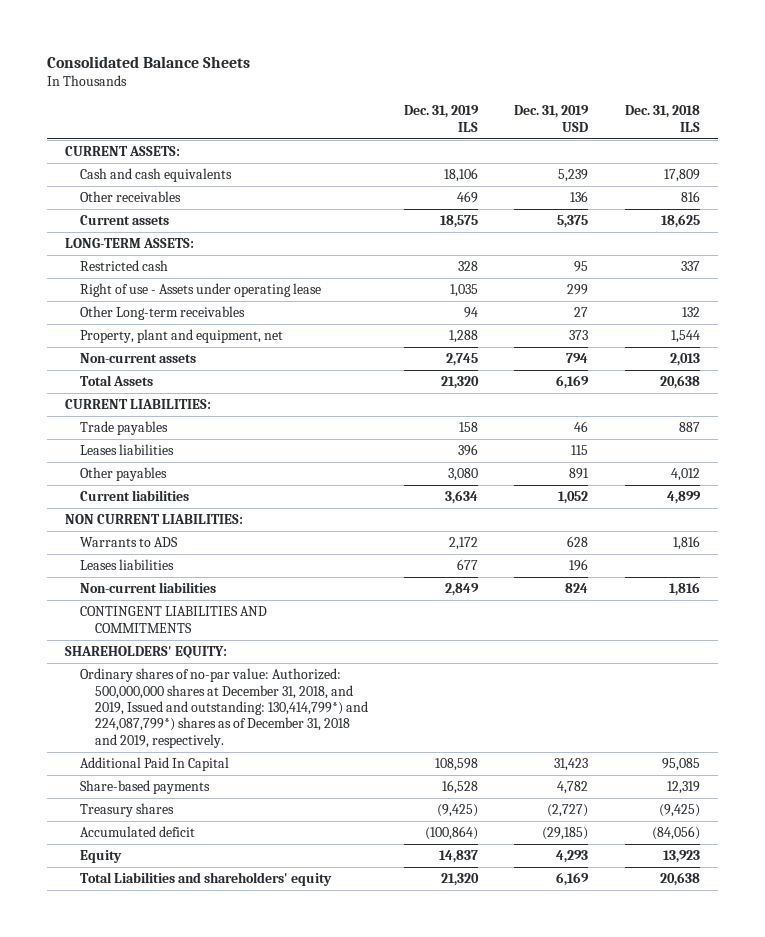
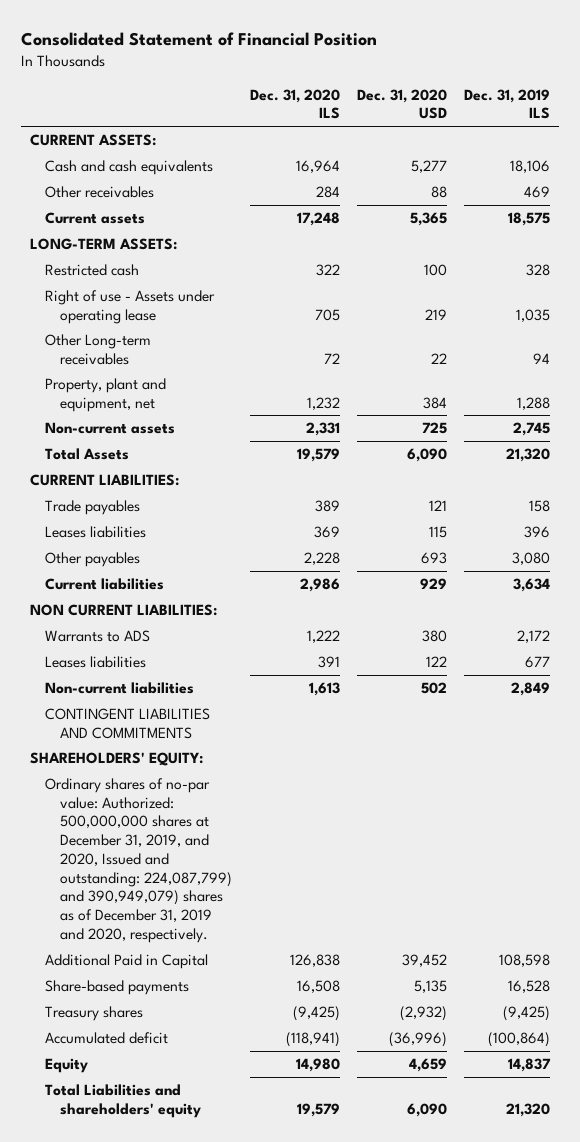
[46,55,250,68] Consolidated Balance Sheets -> [21,32,378,47] Consolidated Statement of Financial Position
[514,105,590,132] Dec. 31, 2019 USD -> none
[624,105,700,132] Dec. 31, 2018 ILS -> none
none -> [249,88,340,120] Dec. 31, 2020 ILS
none -> [357,88,448,120] Dec. 31, 2020 USD
[79,668,368,748] Ordinary shares of no-par value: Authorized: 500,000,000 shares at December 31, 2018, and 2019, Issued and outstanding: 130,414,799*) and 224,087,799*) shares as of December 31, 2018 and 2019, respectively. -> [45,778,233,943] Ordinary shares of no-par value: Authorized: 500,000,000 shares at December 31, 2019, and 2020, Issued and outstanding: 224,087,799) and 390,949,079) shares as of December 31, 2019 and 2020, respectively.
[79,757,229,772] Additional Paid In Capital -> [45,954,209,970] Additional Paid in Capital

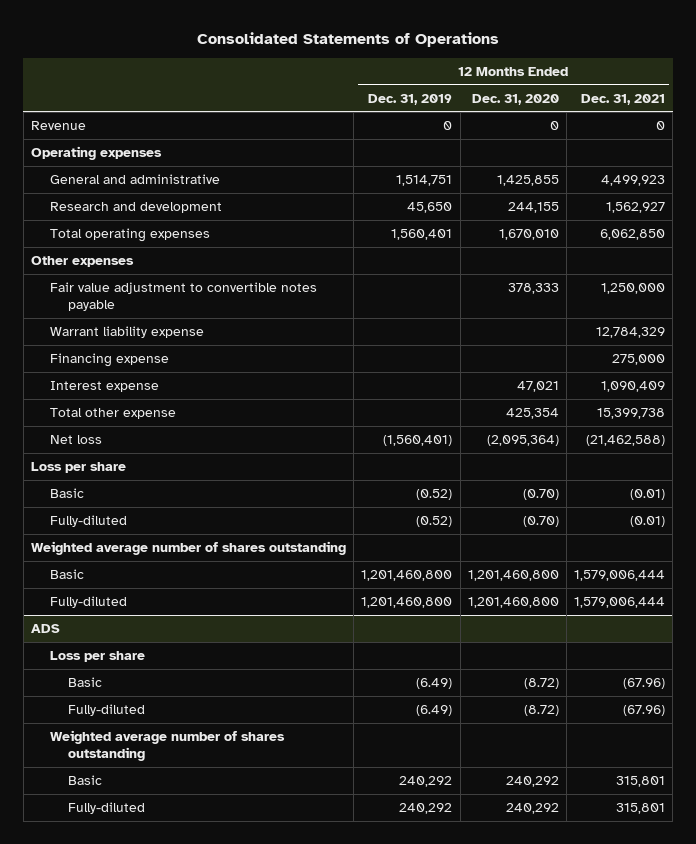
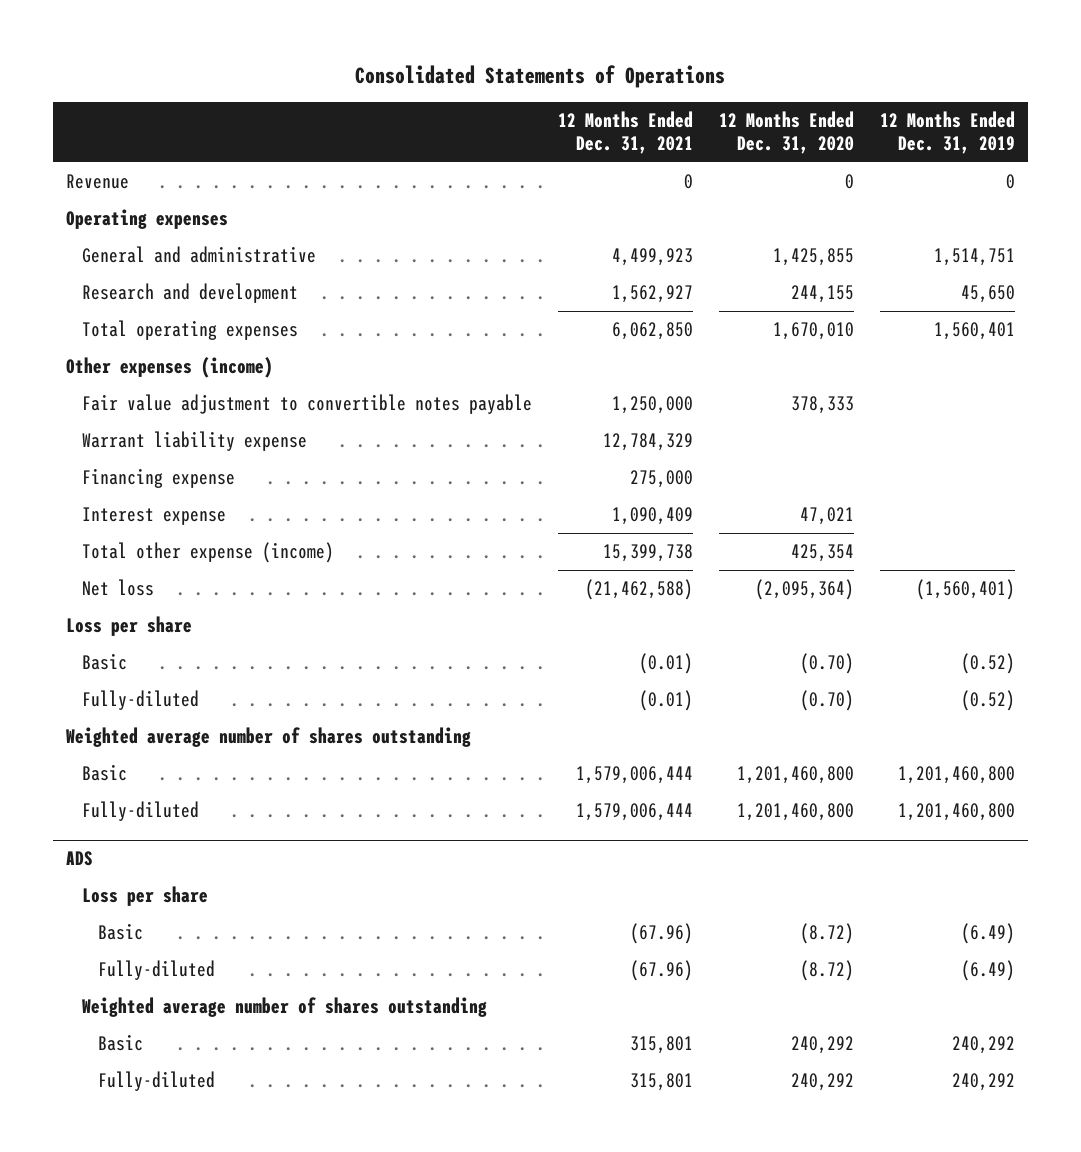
[31,256,135,268] Other expenses -> [65,357,273,379] Other expenses (income)
[49,408,176,420] Total other expense -> [81,542,334,564] Total other expense (income)

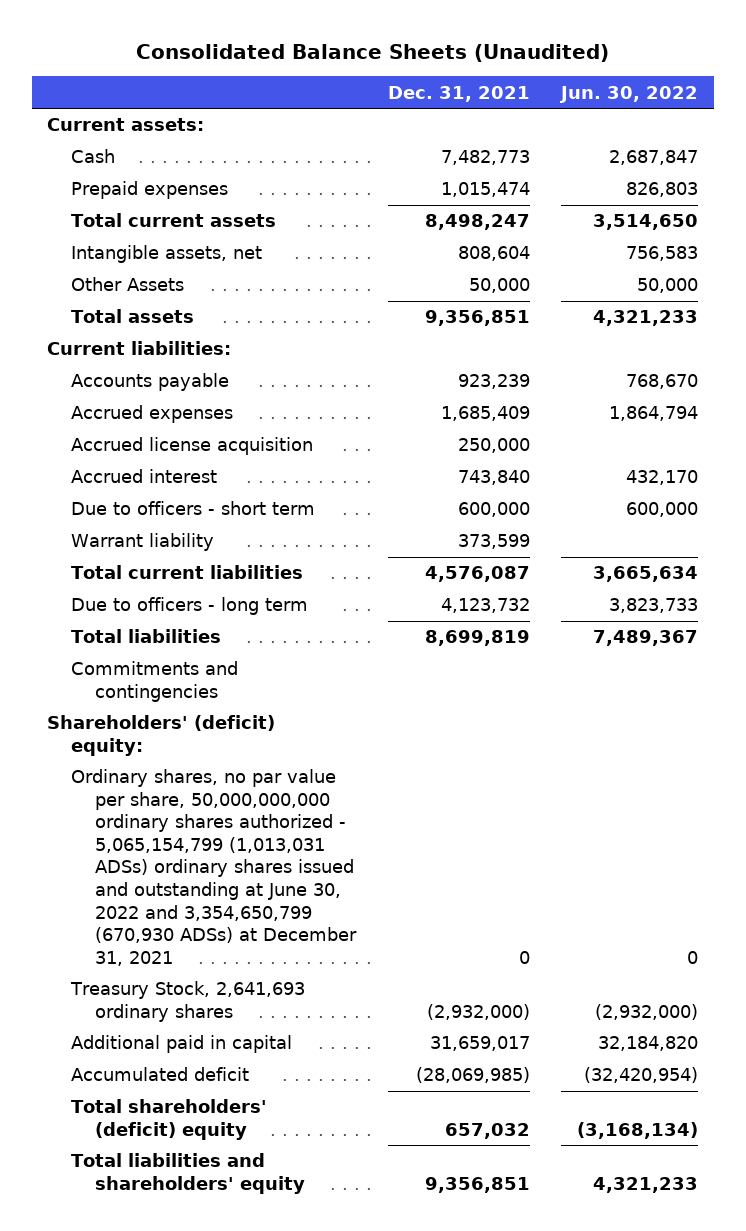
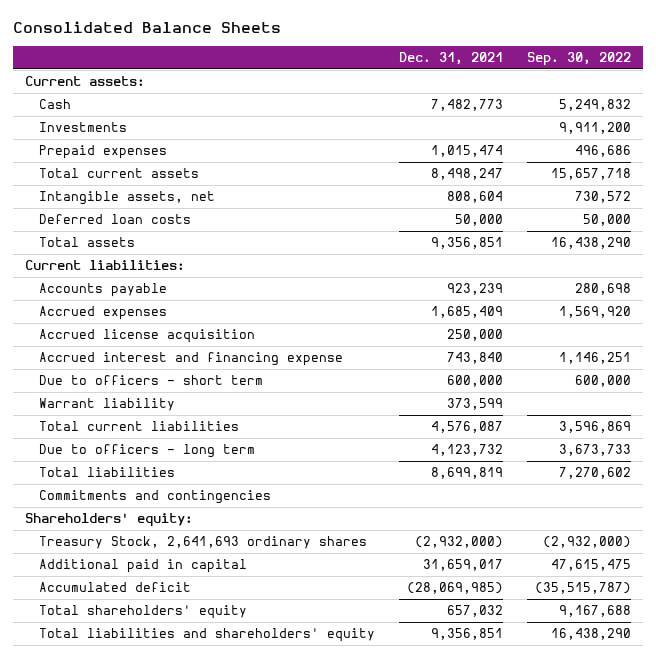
[135,43,609,62] Consolidated Balance Sheets (Unaudited) -> [13,21,282,34] Consolidated Balance Sheets
[559,85,699,103] Jun. 30, 2022 -> none
none -> [526,52,631,67] Sep. 30, 2022
none -> [39,122,128,133] Investments
[71,277,185,292] Other Assets -> none
none -> [39,214,192,225] Deferred loan costs
[71,469,218,484] Accrued interest -> [39,352,344,367] Accrued interest and financing expense
[71,769,358,966] Ordinary shares, no par value per share, 50,000,000,000 ordinary shares authorized - 5,065,154,799 (1,013,031 ADSs) ordinary shares issued and outstanding at June 30, 2022 and 3,354,650,799 (670,930 ADSs) at December 31, 2021 -> none
[47,715,276,756] Shareholders' (deficit) equity: -> [25,513,194,528] Shareholders' equity:
[71,1099,268,1140] Total shareholders' (deficit) equity -> [39,605,248,620] Total shareholders' equity

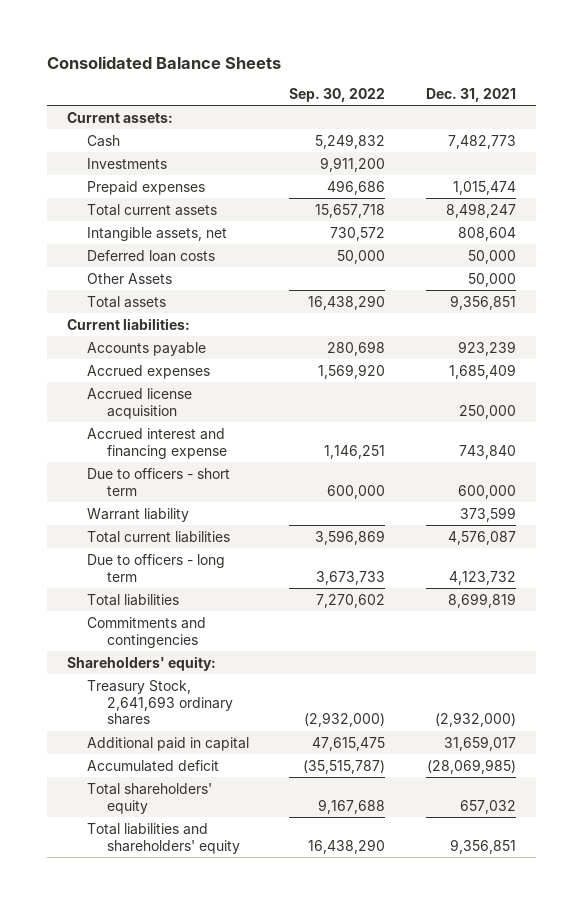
none -> [86,272,172,284] Other Assets

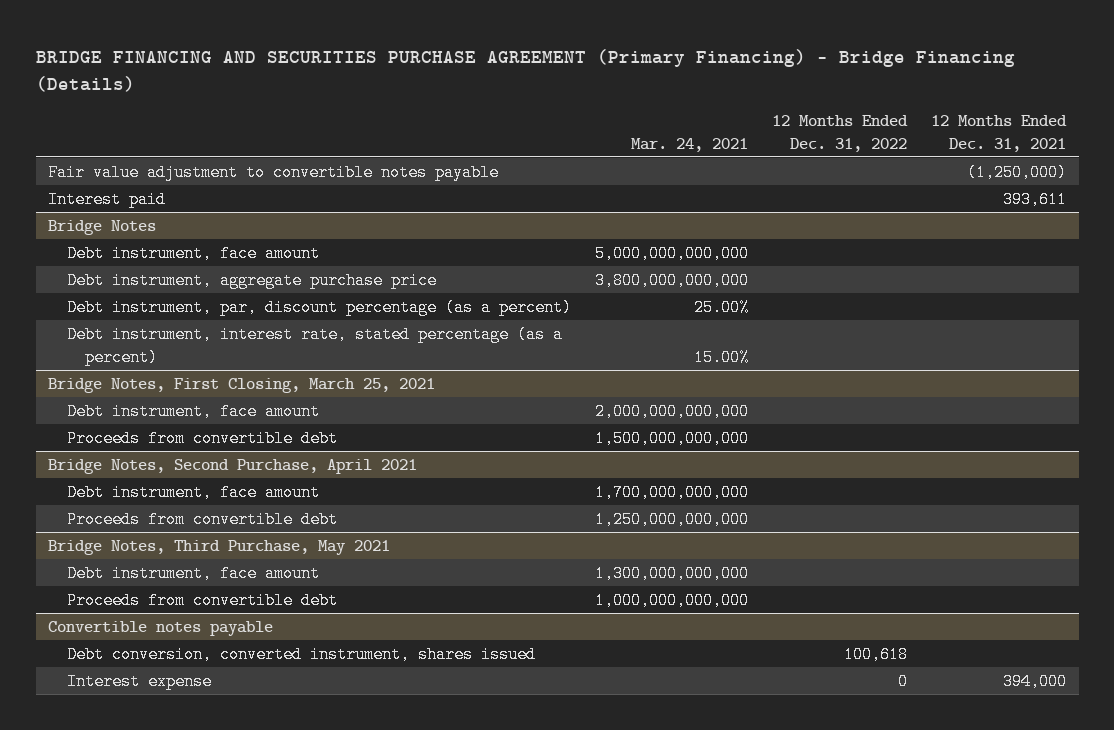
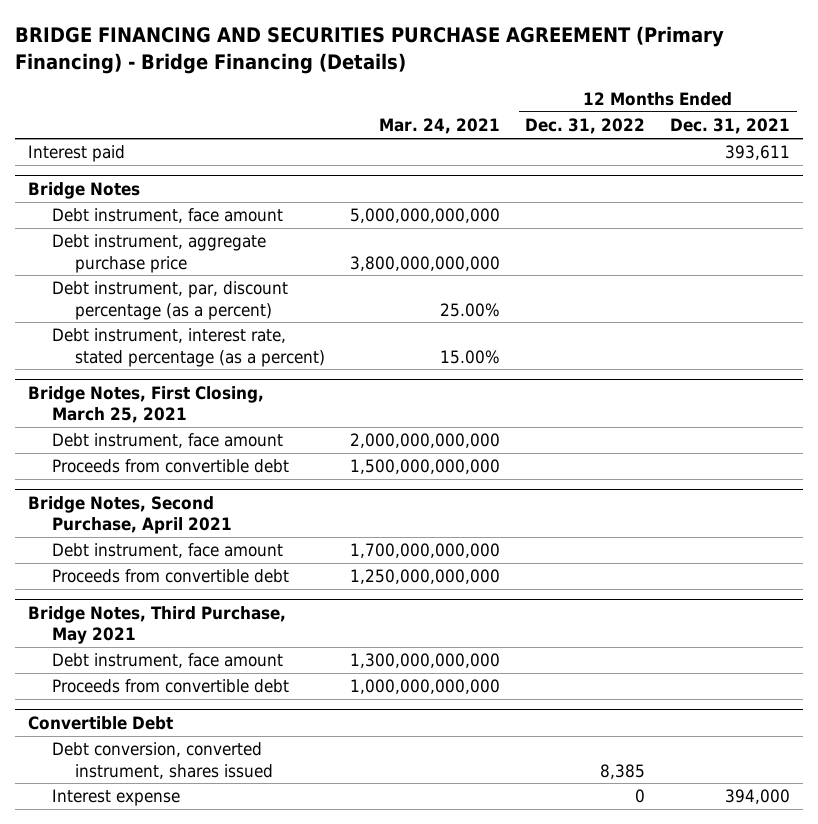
[47,163,499,181] Fair value adjustment to convertible notes payable -> none
[47,620,273,636] Convertible notes payable -> [27,716,173,731] Convertible Debt
[844,645,909,663] 100,618 -> [600,763,646,779] 8,385

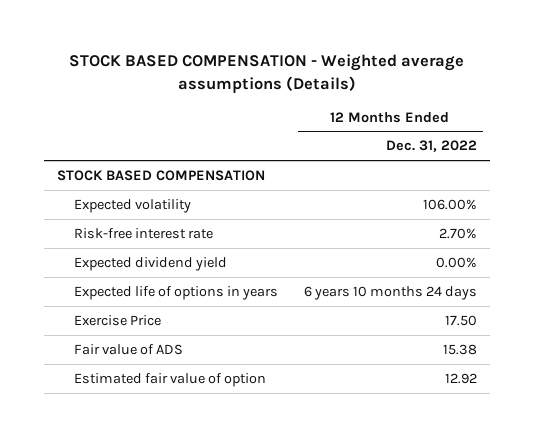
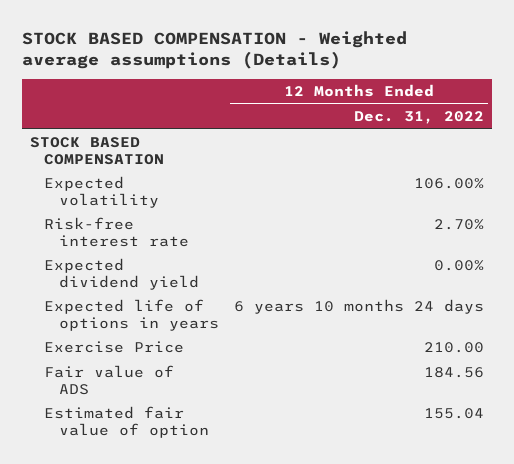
[444,314,477,326] 17.50 -> [423,342,484,354] 210.00
[442,343,477,355] 15.38 -> [423,367,484,379] 184.56
[444,372,477,384] 12.92 -> [423,408,484,420] 155.04

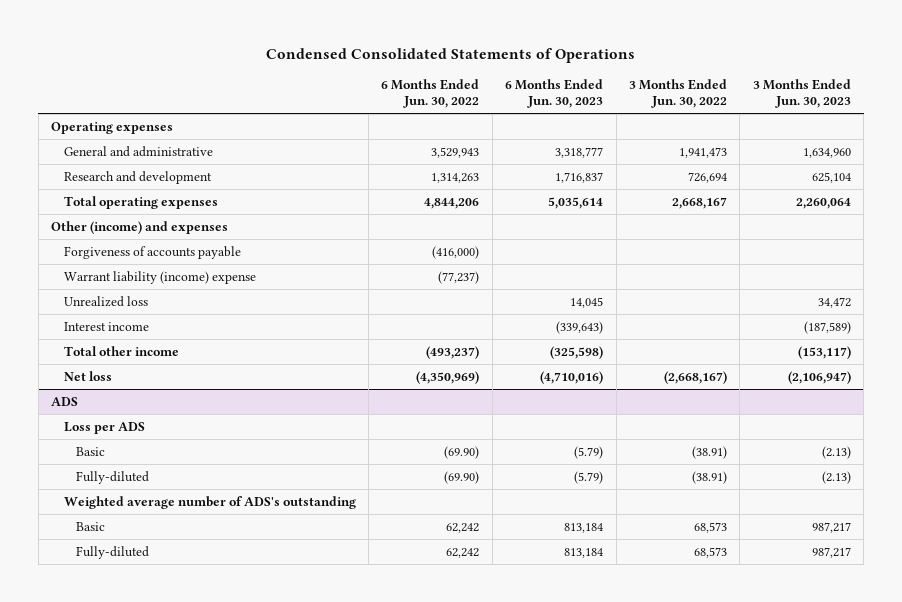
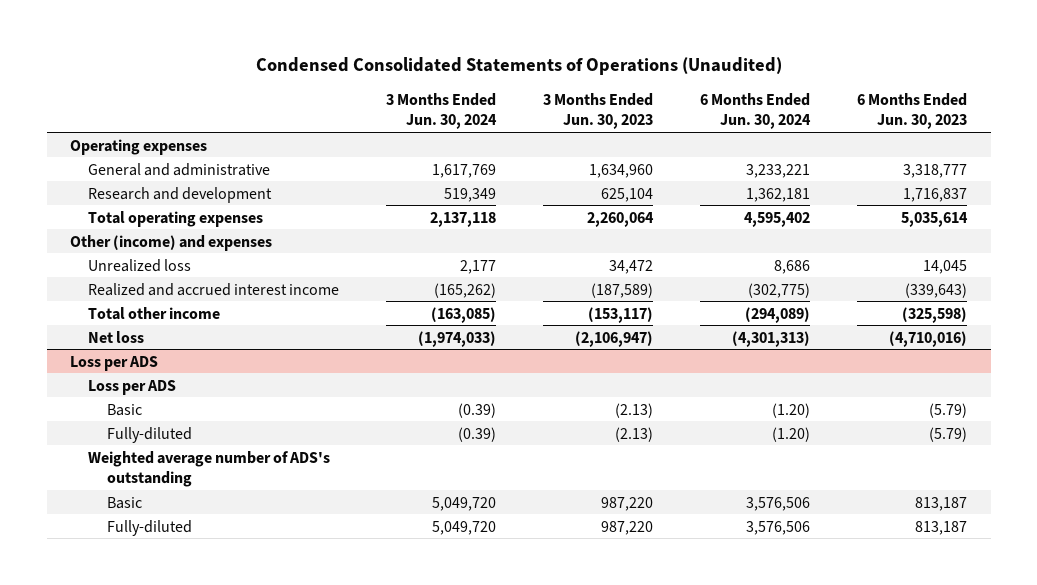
[266,48,636,64] Condensed Consolidated Statements of Operations -> [255,57,782,76] Condensed Consolidated Statements of Operations (Unaudited)
[381,79,480,109] 6 Months Ended Jun. 30, 2022 -> none
[629,79,728,109] 3 Months Ended Jun. 30, 2022 -> none
none -> [386,92,498,130] 3 Months Ended Jun. 30, 2024
none -> [700,92,812,130] 6 Months Ended Jun. 30, 2024
[63,245,241,259] Forgiveness of accounts payable -> none
[63,270,256,284] Warrant liability (income) expense -> none
[63,321,149,331] Interest income -> [88,282,340,296] Realized and accrued interest income
[51,396,79,406] ADS -> [69,355,158,371] Loss per ADS
[564,522,604,533] 813,184 -> [915,496,968,511] 813,187
[811,521,851,533] 987,217 -> [601,496,654,511] 987,220
[564,547,604,558] 813,184 -> [915,520,968,535] 813,187
[811,546,851,558] 987,217 -> [601,520,654,535] 987,220

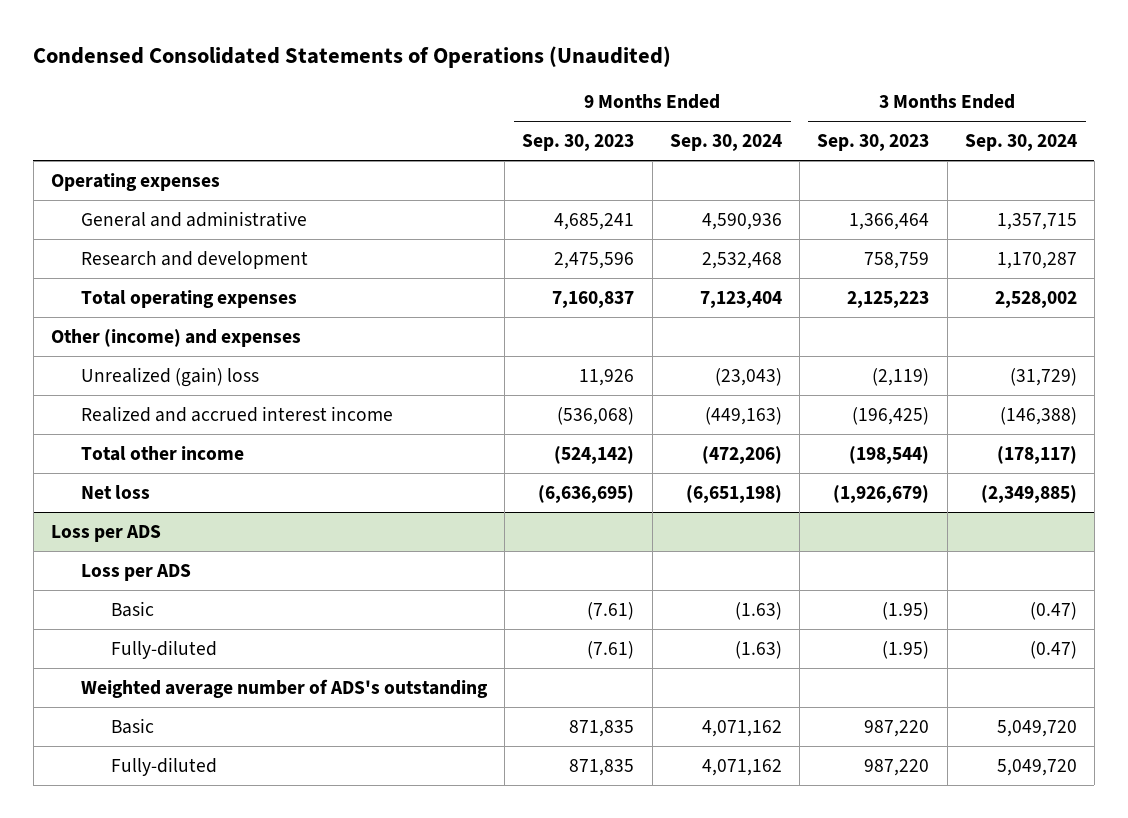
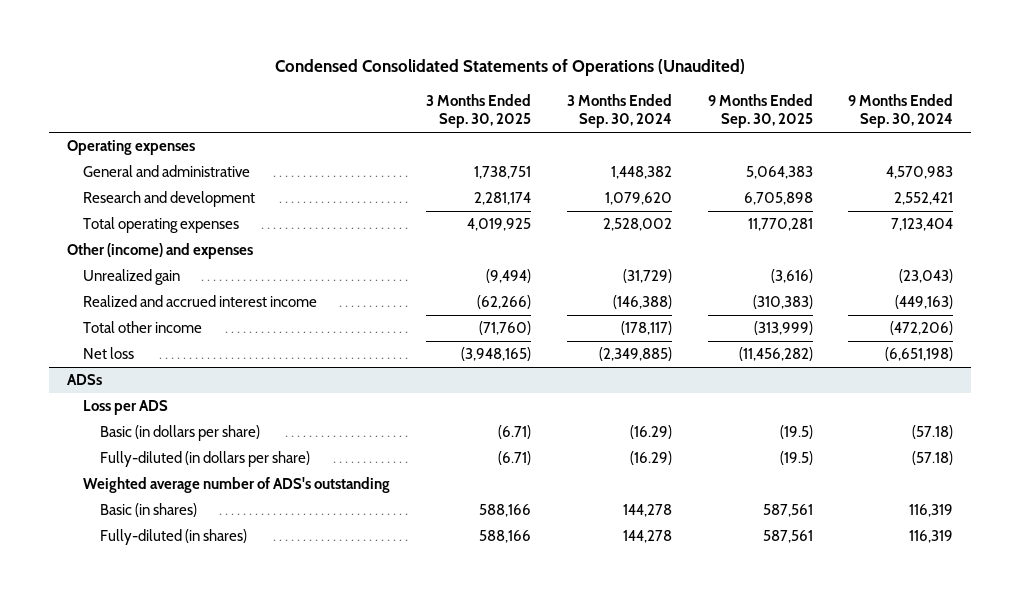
[522,134,635,152] Sep. 30, 2023 -> none
[817,134,930,152] Sep. 30, 2023 -> none
none -> [426,93,532,129] 3 Months Ended Sep. 30, 2025
none -> [707,93,813,129] 9 Months Ended Sep. 30, 2025
[701,212,782,230] 4,590,936 -> [886,166,954,180] 4,570,983
[996,212,1077,230] 1,357,715 -> [610,166,672,180] 1,448,382
[701,251,782,269] 2,532,468 -> [894,192,954,206] 2,552,421
[996,251,1077,269] 1,170,287 -> [604,192,672,206] 1,079,620
[81,366,260,387] Unrealized (gain) loss -> [83,269,181,286] Unrealized gain
[50,524,161,542] Loss per ADS -> [66,374,102,386] ADSs
[111,600,155,617] Basic -> [99,425,260,442] Basic (in dollars per share)
[734,601,782,620] (1.63) -> [912,425,954,440] (57.18)
[1029,601,1077,620] (0.47) -> [629,425,672,440] (16.29)
[111,639,218,659] Fully-diluted -> [99,451,310,468] Fully-diluted (in dollars per share)
[734,640,782,659] (1.63) -> [912,451,954,466] (57.18)
[1029,640,1077,659] (0.47) -> [629,451,672,466] (16.29)
[111,717,155,734] Basic -> [99,503,197,518] Basic (in shares)
[701,719,782,737] 4,071,162 -> [909,504,954,518] 116,319
[996,719,1077,737] 5,049,720 -> [622,504,672,518] 144,278
[111,756,218,776] Fully-diluted -> [99,529,247,546] Fully-diluted (in shares)
[701,758,782,776] 4,071,162 -> [909,530,954,544] 116,319
[996,758,1077,776] 5,049,720 -> [622,530,672,544] 144,278

